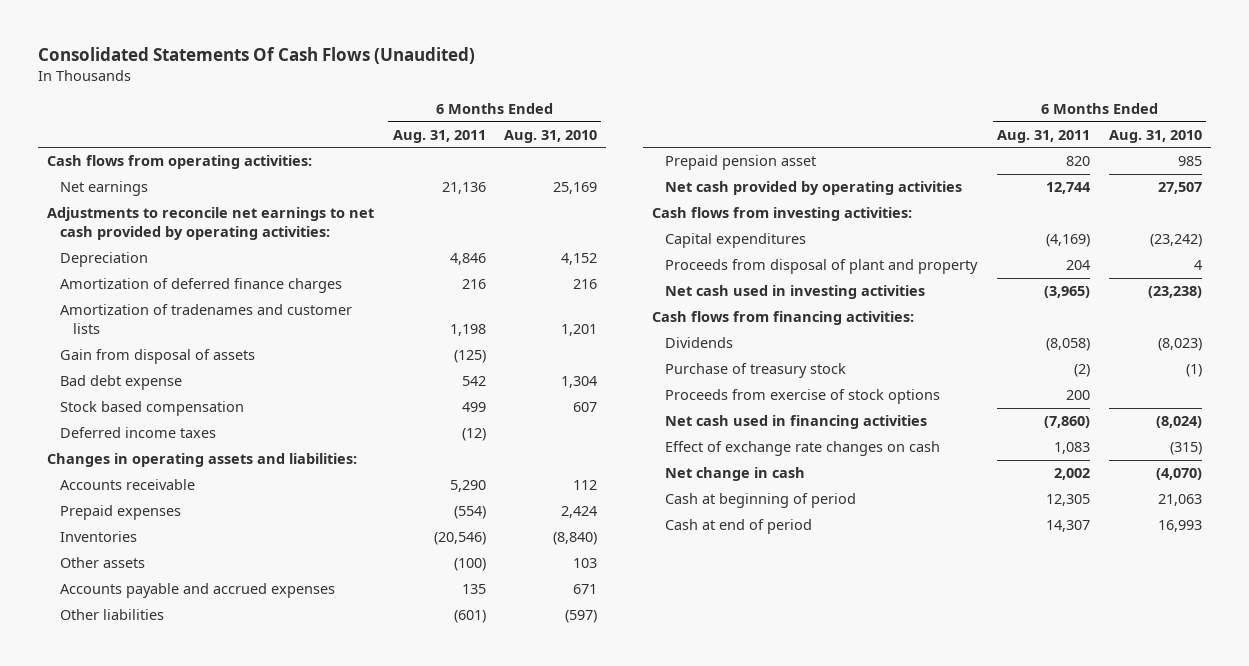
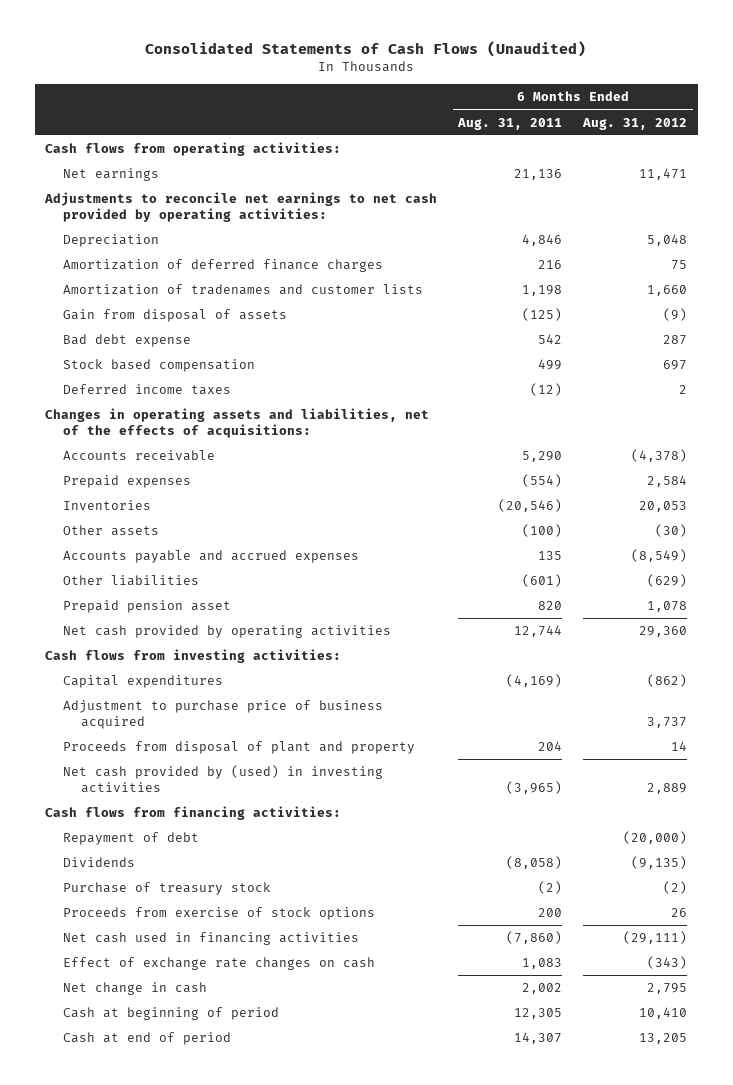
[37,46,475,64] Consolidated Statements Of Cash Flows (Unaudited) -> [145,41,587,58] Consolidated Statements of Cash Flows (Unaudited)
[503,129,597,143] Aug. 31, 2010 -> none
none -> [582,117,688,130] Aug. 31, 2012
[47,453,358,468] Changes in operating assets and liabilities: -> [45,408,430,438] Changes in operating assets and liabilities, net of the effects of acquisitions:
none -> [63,700,384,729] Adjustment to purchase price of business acquired
[665,285,926,300] Net cash used in investing activities -> [63,765,384,793] Net cash provided by (used) in investing activities
none -> [63,832,200,846] Repayment of debt

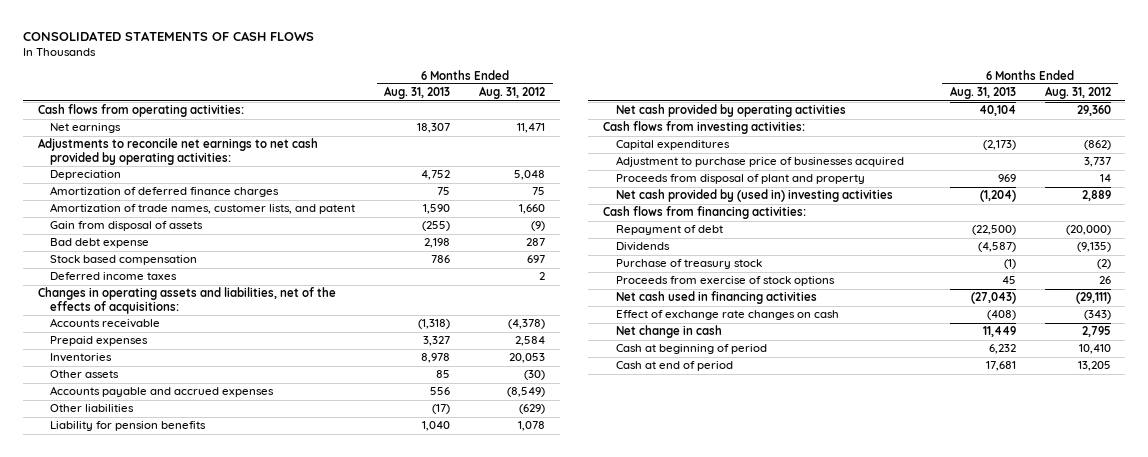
[145,41,587,58] Consolidated Statements of Cash Flows (Unaudited) -> [22,30,314,41] CONSOLIDATED STATEMENTS OF CASH FLOWS
[457,117,563,130] Aug. 31, 2011 -> none
none -> [384,86,451,100] Aug. 31, 2013
[63,284,424,296] Amortization of tradenames and customer lists -> [50,203,356,215] Amortization of trade names, customer lists, and patent
[63,600,232,614] Prepaid pension asset -> [50,421,207,432] Liability for pension benefits
[63,700,384,729] Adjustment to purchase price of business acquired -> [615,156,904,168] Adjustment to purchase price of businesses acquired
[63,765,384,793] Net cash provided by (used) in investing activities -> [615,189,893,203] Net cash provided by (used in) investing activities

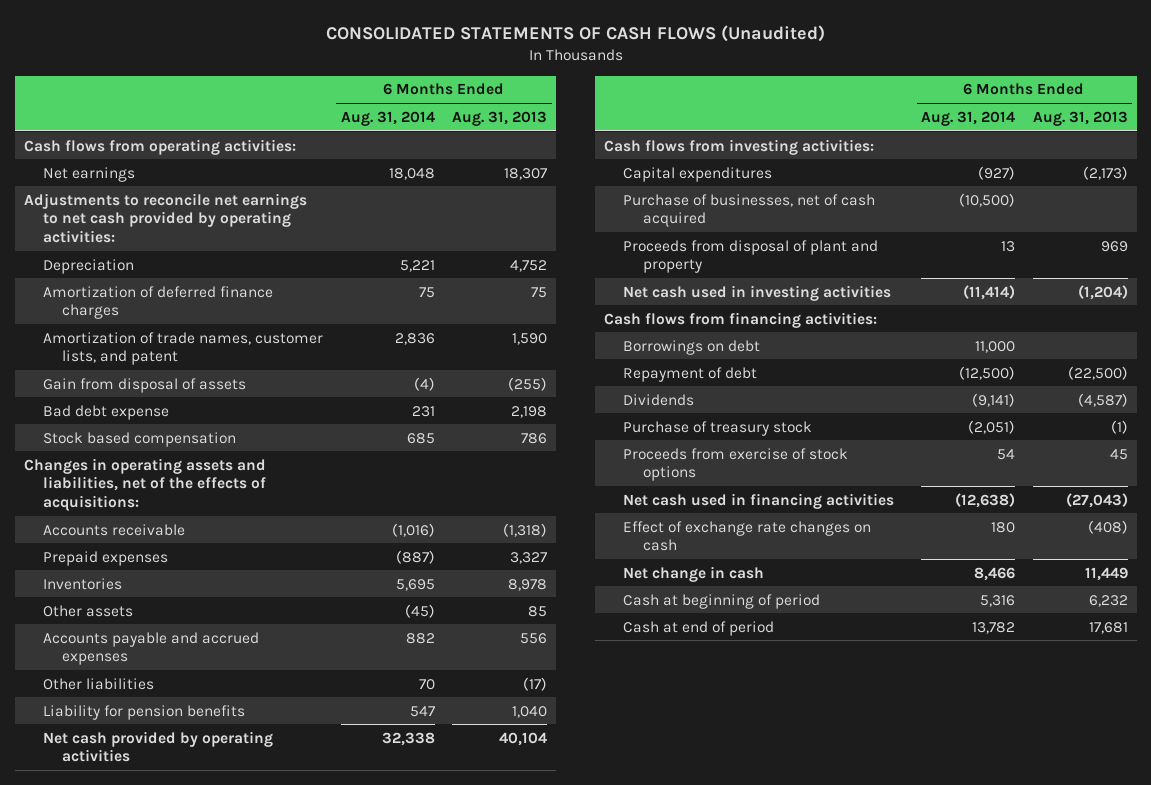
[22,30,314,41] CONSOLIDATED STATEMENTS OF CASH FLOWS -> [325,25,825,43] CONSOLIDATED STATEMENTS OF CASH FLOWS (Unaudited)
[479,86,546,100] Aug. 31, 2012 -> none
none -> [340,110,435,126] Aug. 31, 2014
[50,272,178,281] Deferred income taxes -> none
[615,156,904,168] Adjustment to purchase price of businesses acquired -> none
none -> [623,193,876,228] Purchase of businesses, net of cash acquired
[615,189,893,203] Net cash provided by (used in) investing activities -> [623,284,892,301] Net cash used in investing activities
none -> [623,339,761,355] Borrowings on debt

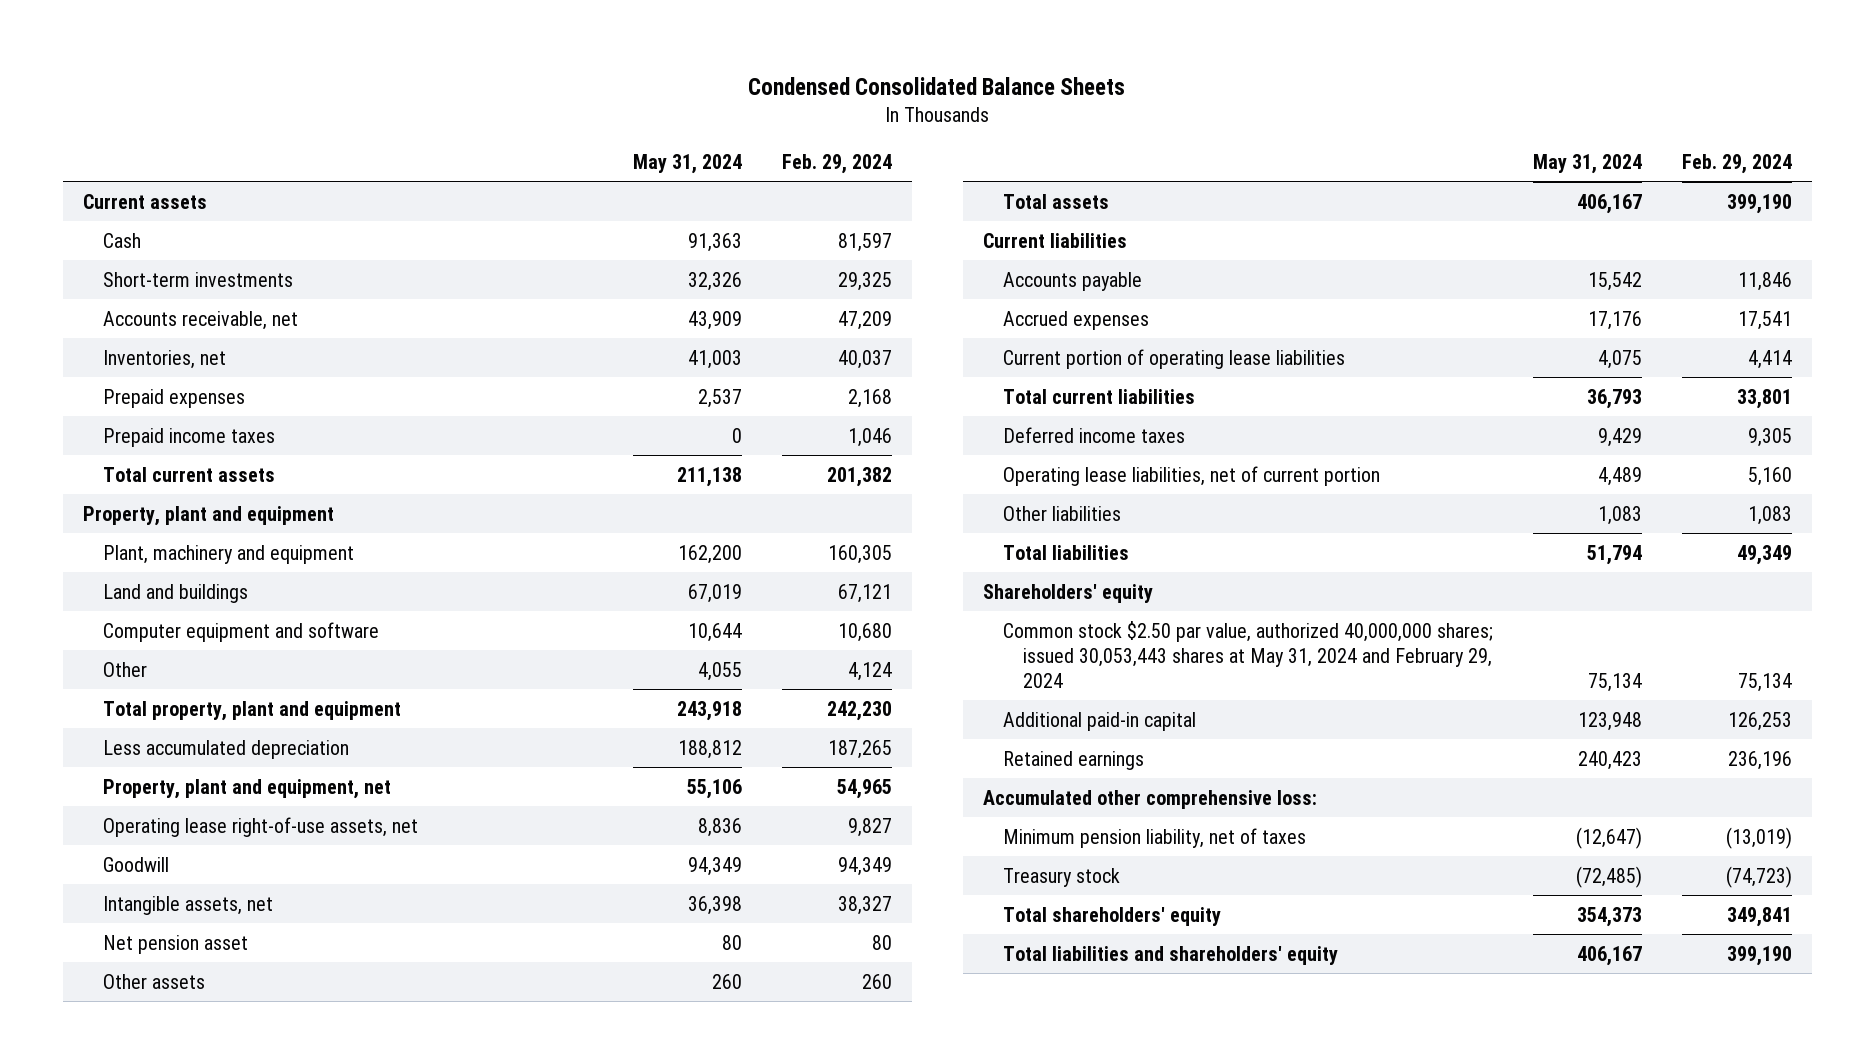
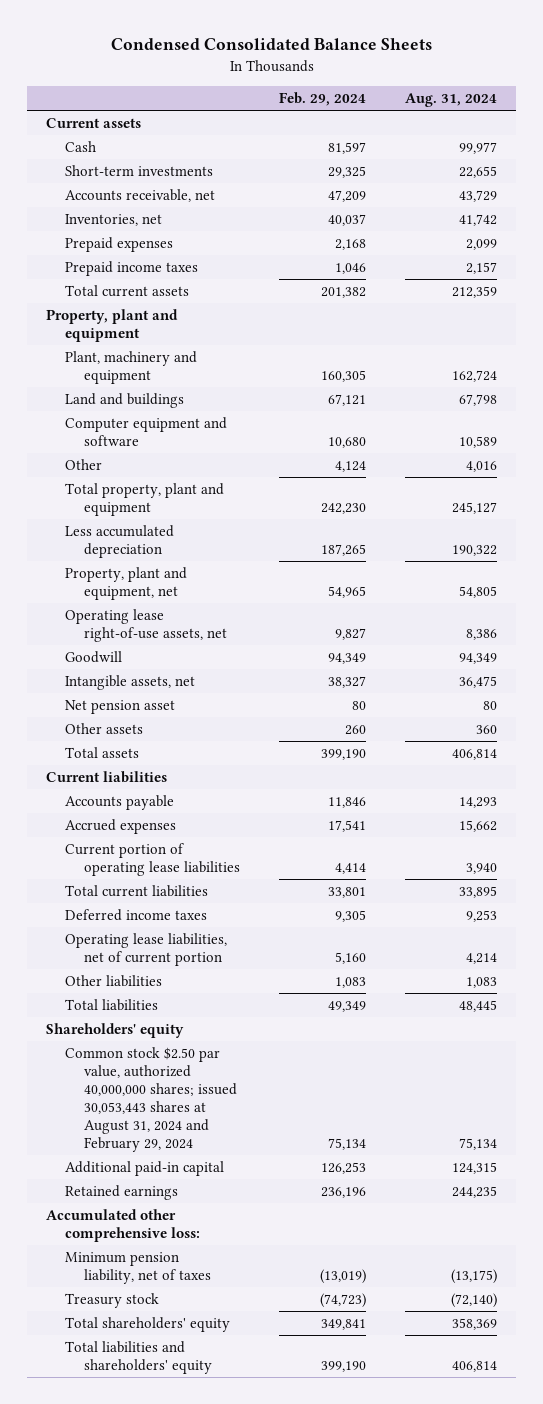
[633,153,743,174] May 31, 2024 -> none
none -> [404,92,497,107] Aug. 31, 2024
[1002,620,1493,688] Common stock $2.50 par value, authorized 40,000,000 shares; issued 30,053,443 shares at May 31, 2024 and February 29, 2024 -> [65,1047,237,1152] Common stock $2.50 par value, authorized 40,000,000 shares; issued 30,053,443 shares at August 31, 2024 and February 29, 2024

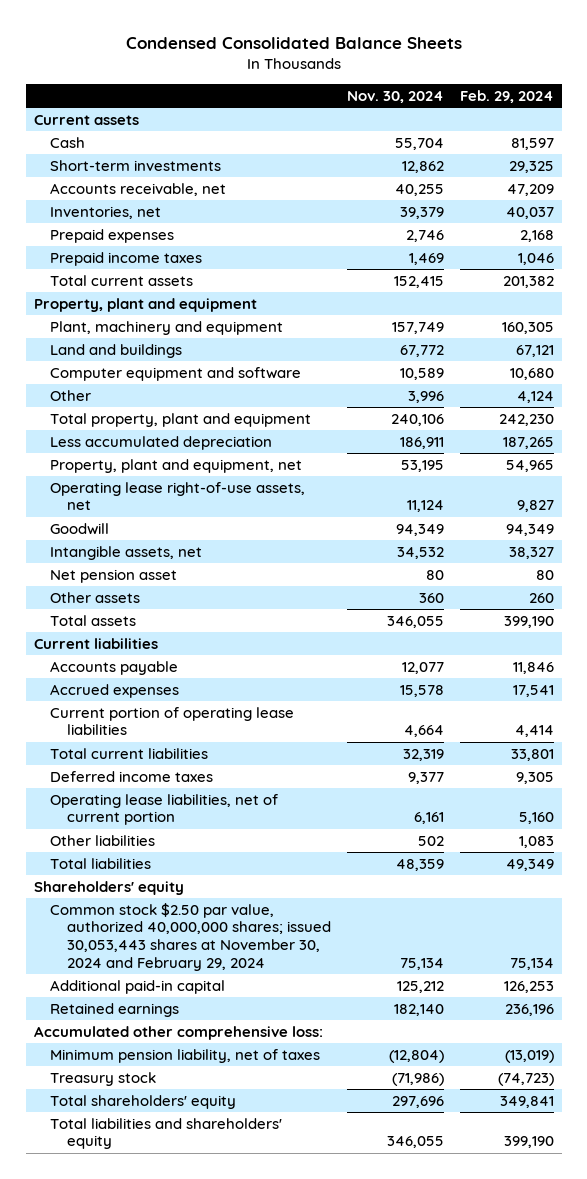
[404,92,497,107] Aug. 31, 2024 -> none
none -> [346,91,444,104] Nov. 30, 2024
[65,1047,237,1152] Common stock $2.50 par value, authorized 40,000,000 shares; issued 30,053,443 shares at August 31, 2024 and February 29, 2024 -> [50,902,331,971] Common stock $2.50 par value, authorized 40,000,000 shares; issued 30,053,443 shares at November 30, 2024 and February 29, 2024

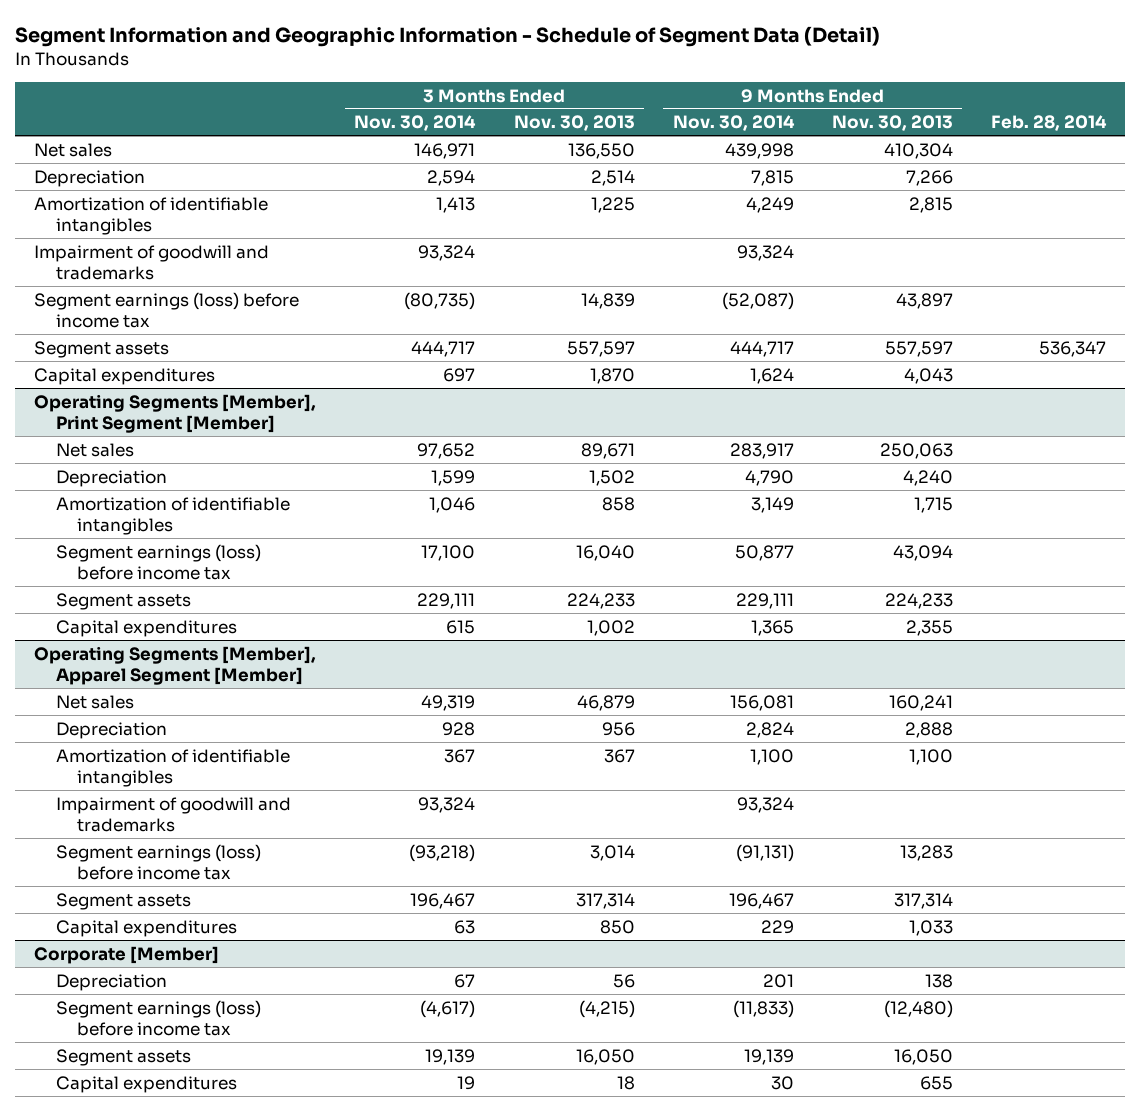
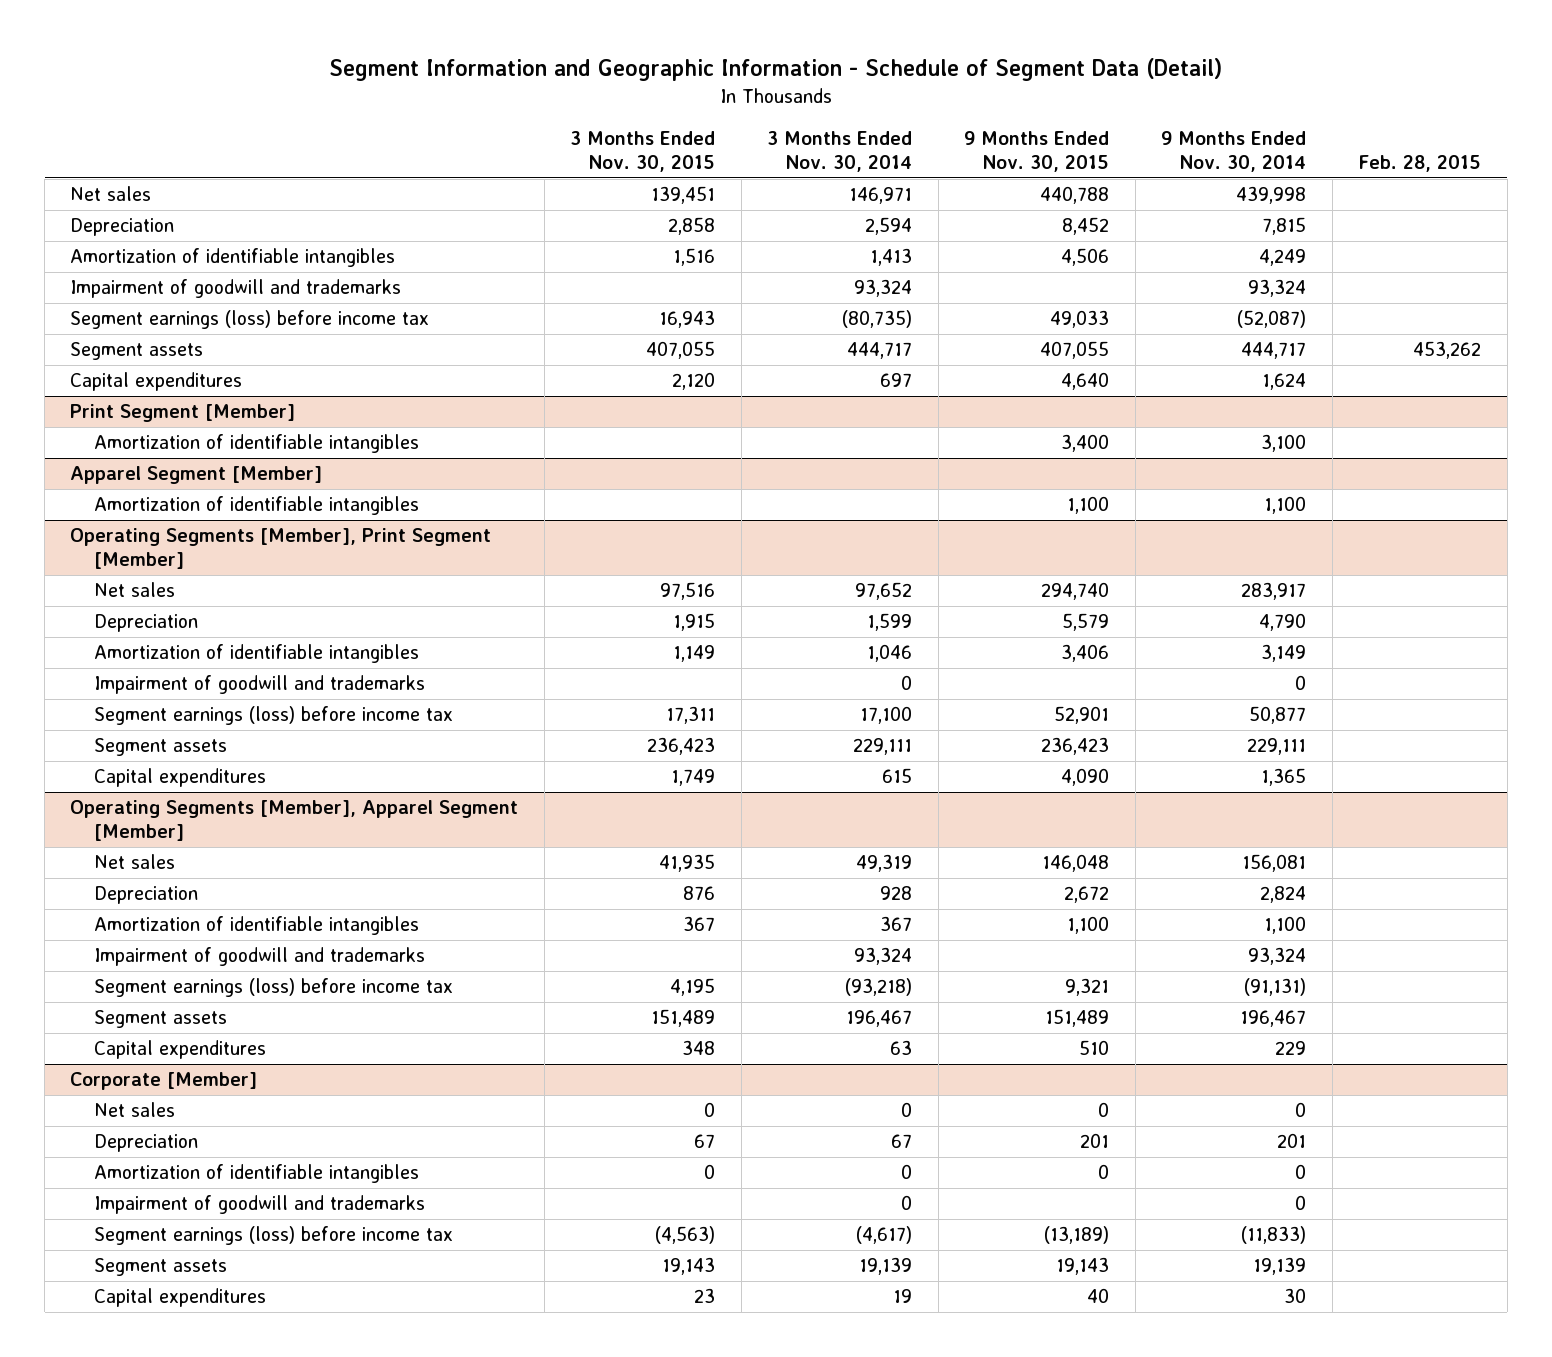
[513,115,635,132] Nov. 30, 2013 -> none
[831,115,953,132] Nov. 30, 2013 -> none
[990,115,1107,132] Feb. 28, 2014 -> none
none -> [570,131,716,173] 3 Months Ended Nov. 30, 2015
none -> [964,131,1110,173] 9 Months Ended Nov. 30, 2015
none -> [1358,155,1482,173] Feb. 28, 2015
none -> [70,404,296,423] Print Segment [Member]
none -> [93,434,419,454] Amortization of identifiable intangibles
none -> [70,466,323,485] Apparel Segment [Member]
none -> [93,496,419,516] Amortization of identifiable intangibles
none -> [93,675,425,695] Impairment of goodwill and trademarks
none -> [93,1102,175,1118] Net sales
none -> [93,1164,419,1184] Amortization of identifiable intangibles
none -> [93,1195,425,1215] Impairment of goodwill and trademarks

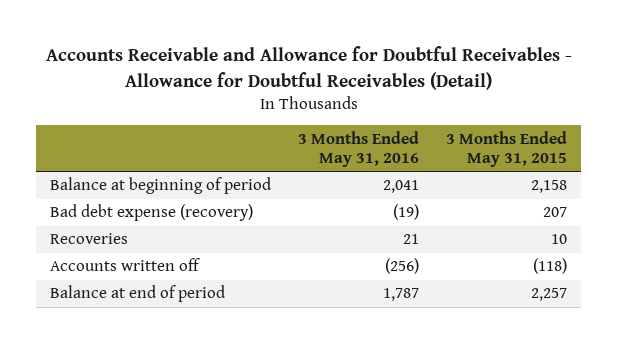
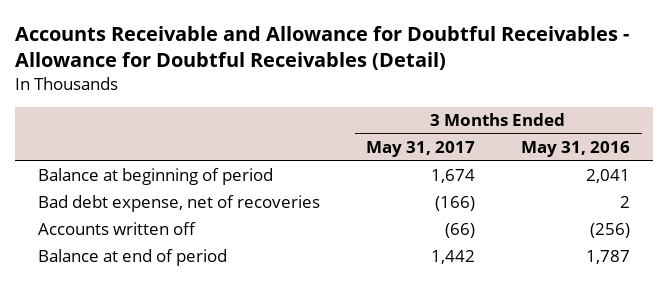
[446,130,568,168] 3 Months Ended May 31, 2015 -> none
none -> [366,141,476,158] May 31, 2017
[49,233,128,245] Recoveries -> none
[49,204,253,222] Bad debt expense (recovery) -> [38,195,321,213] Bad debt expense, net of recoveries
[393,204,420,221] (19) -> [620,196,631,209] 2

